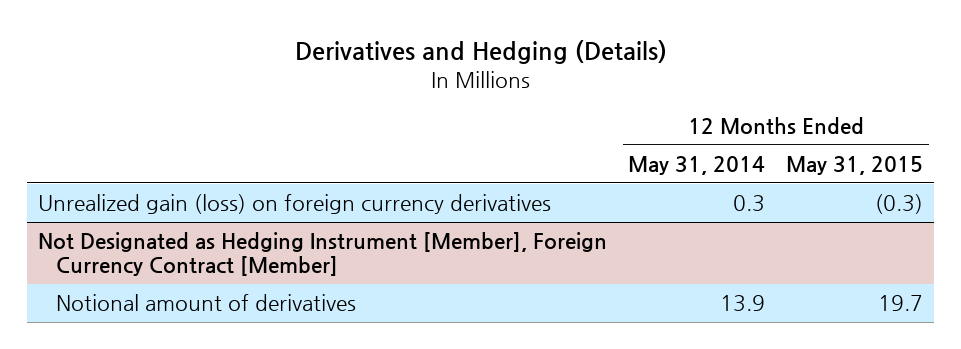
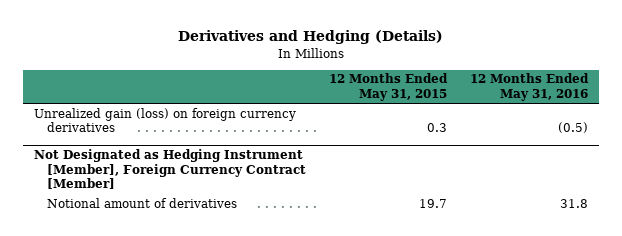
[628,155,766,175] May 31, 2014 -> none
none -> [469,73,589,102] 12 Months Ended May 31, 2016
[875,194,924,215] (0.3) -> [426,123,447,133] 0.3

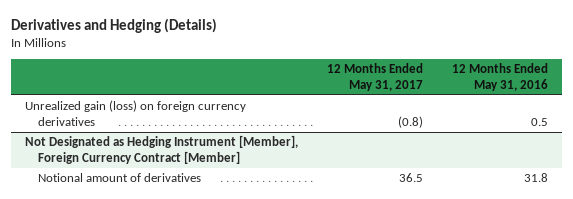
[328,73,448,102] 12 Months Ended May 31, 2015 -> none
none -> [327,63,424,91] 12 Months Ended May 31, 2017
[557,122,588,134] (0.5) -> [530,117,548,126] 0.5

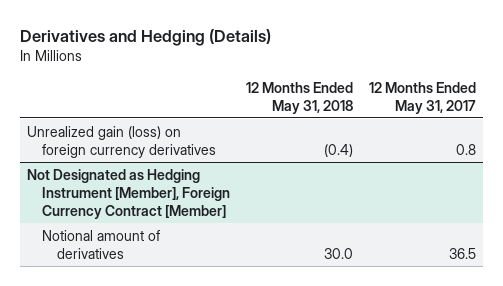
[451,63,548,91] 12 Months Ended May 31, 2016 -> none
none -> [245,81,353,114] 12 Months Ended May 31, 2018
[398,115,424,128] (0.8) -> [455,143,476,155] 0.8

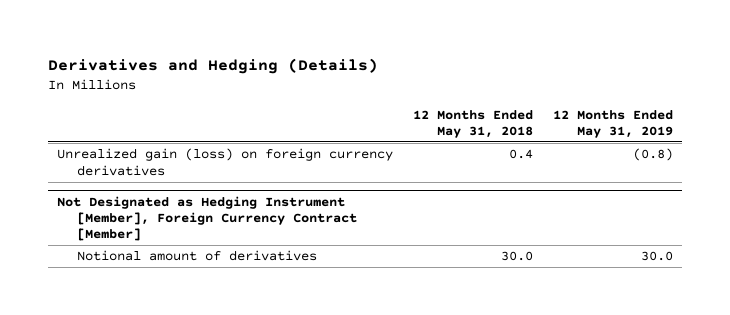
[368,81,476,114] 12 Months Ended May 31, 2017 -> none
none -> [552,109,673,138] 12 Months Ended May 31, 2019
[323,143,353,157] (0.4) -> [509,149,534,160] 0.4

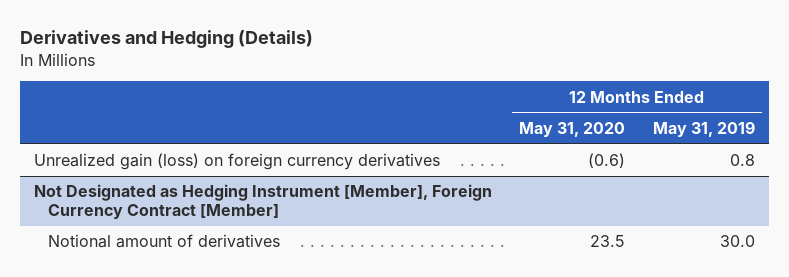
[413,109,534,138] 12 Months Ended May 31, 2018 -> none
none -> [519,121,626,137] May 31, 2020
[632,148,673,162] (0.8) -> [729,154,755,167] 0.8

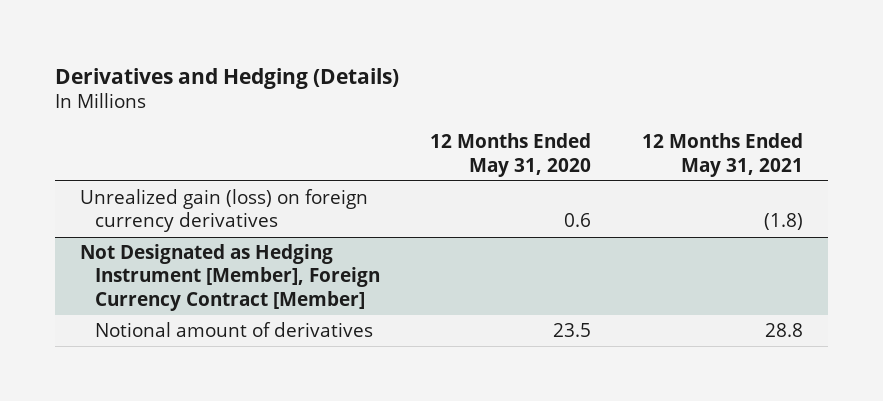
[652,120,755,137] May 31, 2019 -> none
none -> [641,133,803,177] 12 Months Ended May 31, 2021
[588,153,626,169] (0.6) -> [564,213,592,228] 0.6

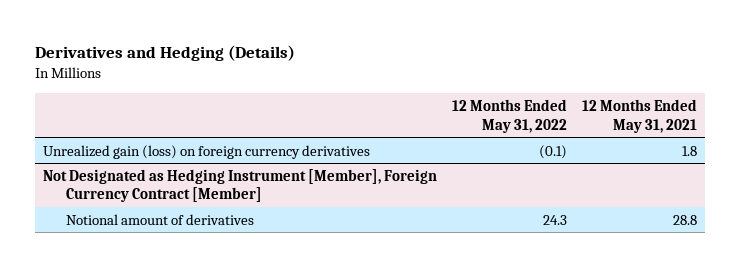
[430,133,592,177] 12 Months Ended May 31, 2020 -> none
none -> [452,98,568,133] 12 Months Ended May 31, 2022
[763,213,803,231] (1.8) -> [682,145,698,156] 1.8

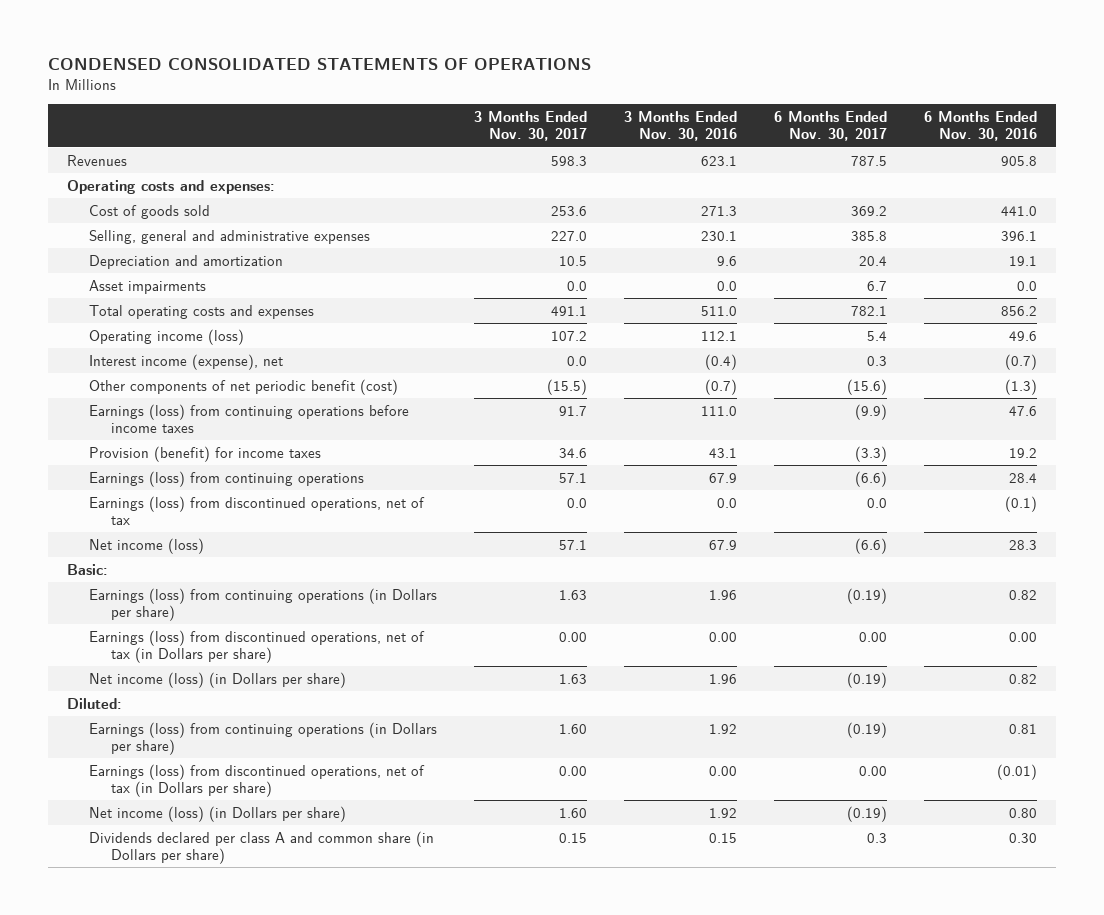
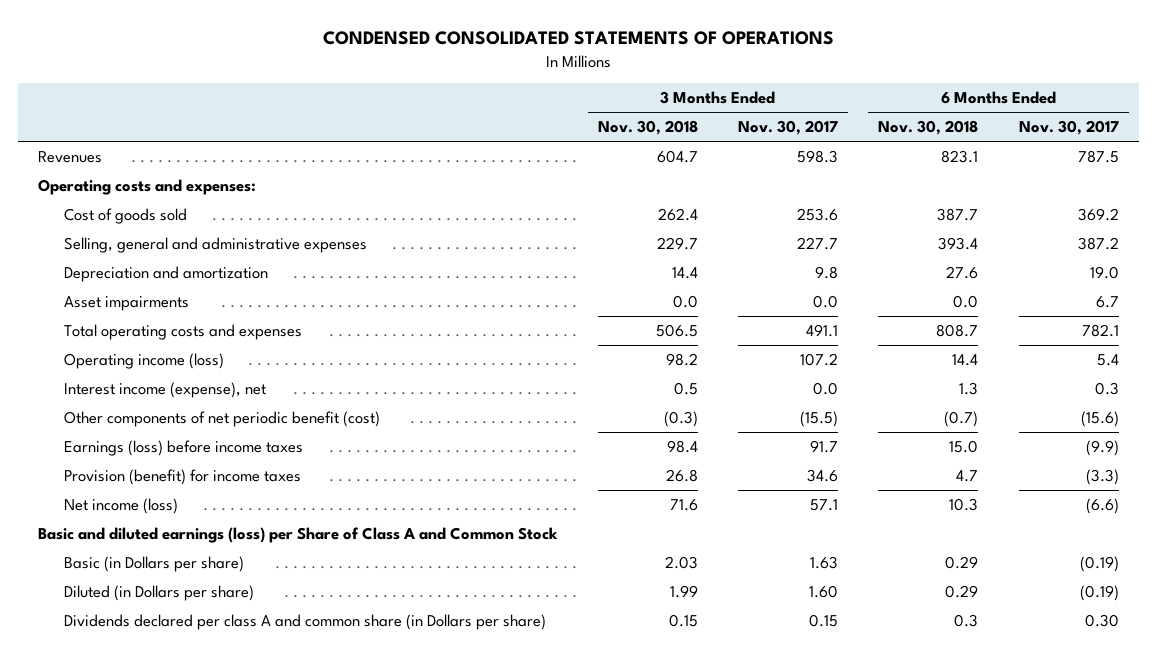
[624,110,738,141] 3 Months Ended Nov. 30, 2016 -> none
[924,110,1038,141] 6 Months Ended Nov. 30, 2016 -> none
none -> [597,120,698,136] Nov. 30, 2018
none -> [878,120,979,136] Nov. 30, 2018
[551,230,588,241] 227.0 -> [797,236,839,250] 227.7
[851,230,888,241] 385.8 -> [1077,236,1119,250] 387.2
[559,255,588,266] 10.5 -> [815,265,839,279] 9.8
[859,255,888,266] 20.4 -> [1089,265,1119,279] 19.0
[88,403,409,433] Earnings (loss) from continuing operations before income taxes -> [64,439,304,456] Earnings (loss) before income taxes
[88,470,364,487] Earnings (loss) from continuing operations -> none
[88,495,425,525] Earnings (loss) from discontinued operations, net of tax -> none
[66,563,108,575] Basic: -> none
[88,587,437,621] Earnings (loss) from continuing operations (in Dollars per share) -> none
[88,629,425,663] Earnings (loss) from discontinued operations, net of tax (in Dollars per share) -> none
[66,697,122,709] Diluted: -> none
[88,721,437,755] Earnings (loss) from continuing operations (in Dollars per share) -> none
[88,763,425,797] Earnings (loss) from discontinued operations, net of tax (in Dollars per share) -> none
none -> [38,526,559,543] Basic and diluted earnings (loss) per Share of Class A and Common Stock
[88,671,346,688] Net income (loss) (in Dollars per share) -> [64,555,245,572] Basic (in Dollars per share)
[88,805,346,822] Net income (loss) (in Dollars per share) -> [64,584,255,601] Diluted (in Dollars per share)
[867,832,888,843] 0.3 -> [1084,613,1119,627] 0.30

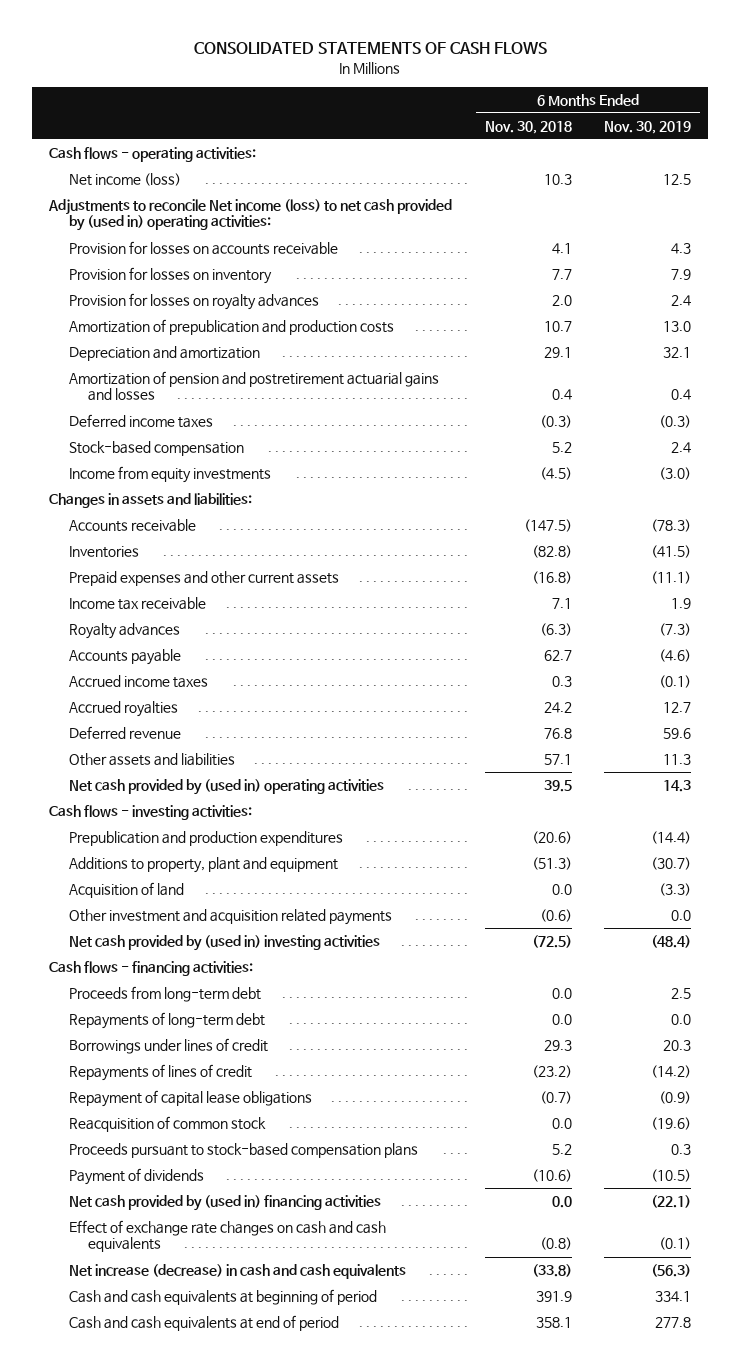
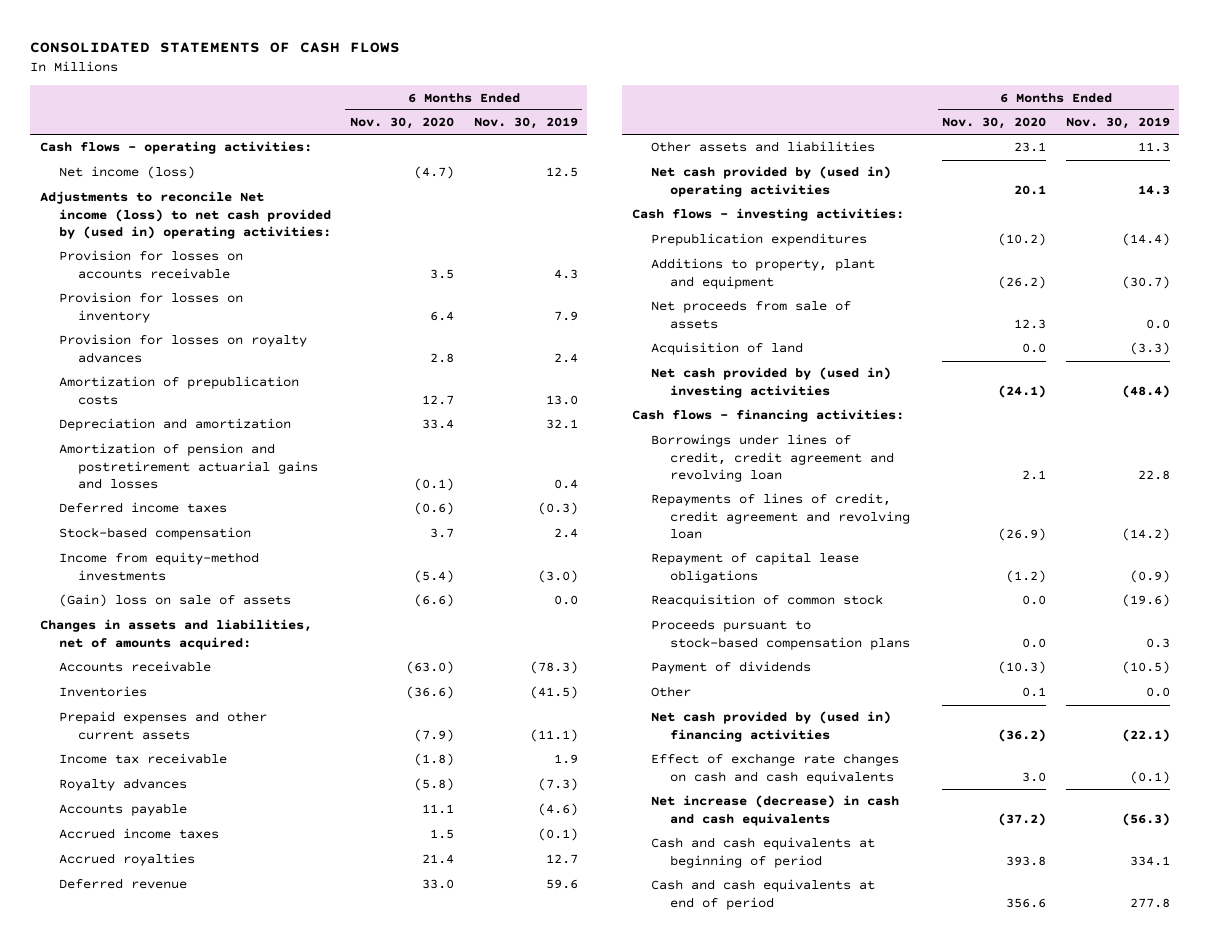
[484,120,572,134] Nov. 30, 2018 -> none
none -> [350,117,455,130] Nov. 30, 2020
[68,319,394,336] Amortization of prepublication and production costs -> [59,376,300,405] Amortization of prepublication costs
[68,466,271,484] Income from equity investments -> [59,552,260,581] Income from equity-method investments
none -> [59,594,292,608] (Gain) loss on sale of assets
[48,493,252,509] Changes in assets and liabilities: -> [39,619,312,650] Changes in assets and liabilities, net of amounts acquired:
[68,831,343,847] Prepublication and production expenditures -> [651,233,868,247] Prepublication expenditures
none -> [651,300,852,329] Net proceeds from sale of assets
[68,909,392,926] Other investment and acquisition related payments -> none
[68,986,261,1003] Proceeds from long-term debt -> none
[68,1012,265,1030] Repayments of long-term debt -> none
[68,1038,268,1055] Borrowings under lines of credit -> [651,434,895,483] Borrowings under lines of credit, credit agreement and revolving loan
[663,1040,692,1052] 20.3 -> [1137,470,1170,481] 22.8
[68,1064,252,1082] Repayments of lines of credit -> [651,493,911,540] Repayments of lines of credit, credit agreement and revolving loan
none -> [651,686,692,698] Other

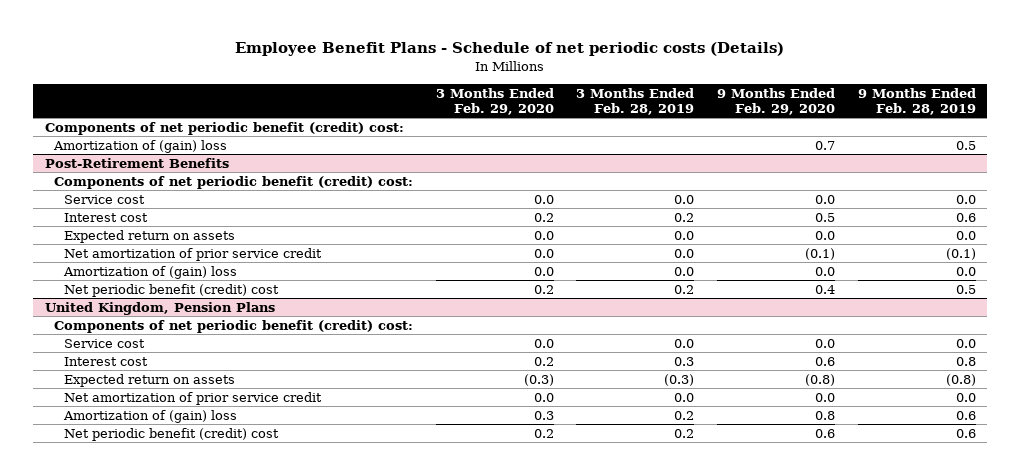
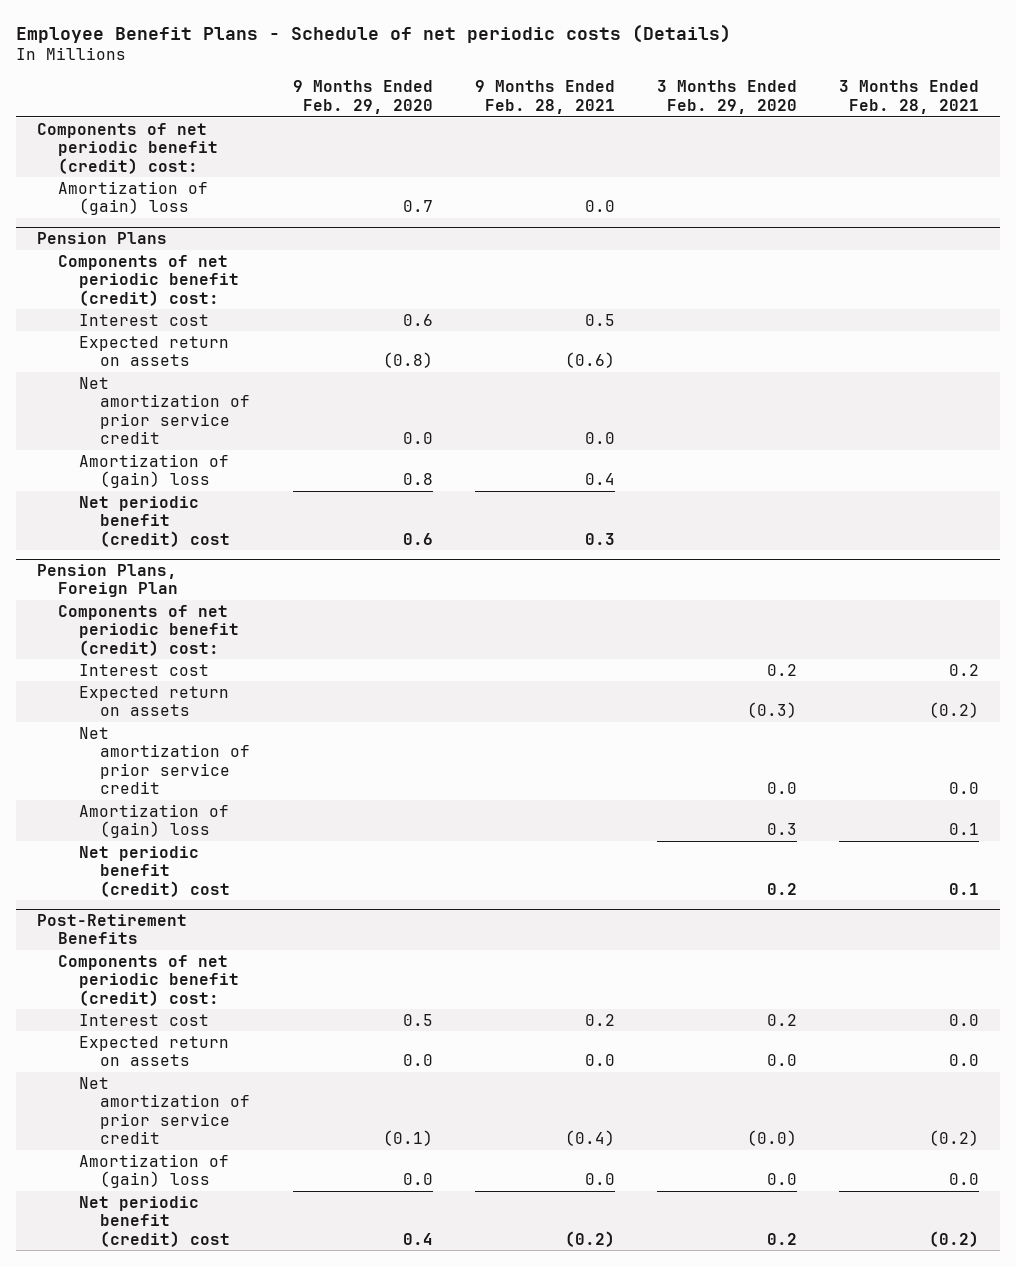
[576,87,695,115] 3 Months Ended Feb. 28, 2019 -> none
[857,87,976,115] 9 Months Ended Feb. 28, 2019 -> none
none -> [474,80,615,114] 9 Months Ended Feb. 28, 2021
none -> [838,80,979,114] 3 Months Ended Feb. 28, 2021
none -> [37,231,168,244] Pension Plans
none -> [58,254,240,306] Components of net periodic benefit (credit) cost:
none -> [79,313,210,326] Interest cost
none -> [79,335,230,367] Expected return on assets
none -> [79,376,251,445] Net amortization of prior service credit
none -> [79,453,230,489] Amortization of (gain) loss
none -> [79,495,231,547] Net periodic benefit (credit) cost
none -> [37,563,179,598] Pension Plans, Foreign Plan
none -> [58,604,240,656] Components of net periodic benefit (credit) cost:
none -> [79,663,210,676] Interest cost
none -> [79,685,230,717] Expected return on assets
none -> [79,726,251,795] Net amortization of prior service credit
none -> [79,803,230,839] Amortization of (gain) loss
none -> [79,845,231,897] Net periodic benefit (credit) cost
[63,194,145,204] Service cost -> none
[533,248,554,258] 0.0 -> [746,1130,797,1147] (0.0)
[44,301,275,315] United Kingdom, Pension Plans -> none
[54,319,414,333] Components of net periodic benefit (credit) cost: -> none
[63,338,145,348] Service cost -> none
[63,356,148,366] Interest cost -> none
[63,373,235,387] Expected return on assets -> none
[63,391,322,405] Net amortization of prior service credit -> none
[62,409,237,423] Amortization of (gain) loss -> none
[63,427,279,441] Net periodic benefit (credit) cost -> none

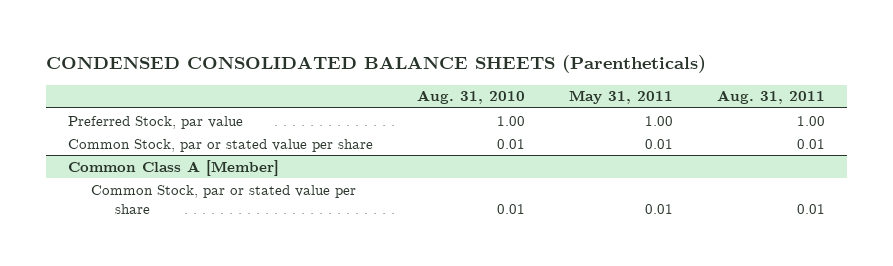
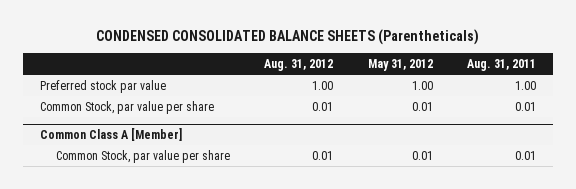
[417,90,526,105] Aug. 31, 2010 -> none
[569,90,674,105] May 31, 2011 -> none
none -> [264,59,334,72] Aug. 31, 2012
none -> [367,59,433,72] May 31, 2012
[68,115,244,129] Preferred Stock, par value -> [39,79,166,93] Preferred stock par value
[68,138,374,152] Common Stock, par or stated value per share -> [39,100,214,114] Common Stock, par value per share
[91,184,357,215] Common Stock, par or stated value per share -> [56,149,231,163] Common Stock, par value per share

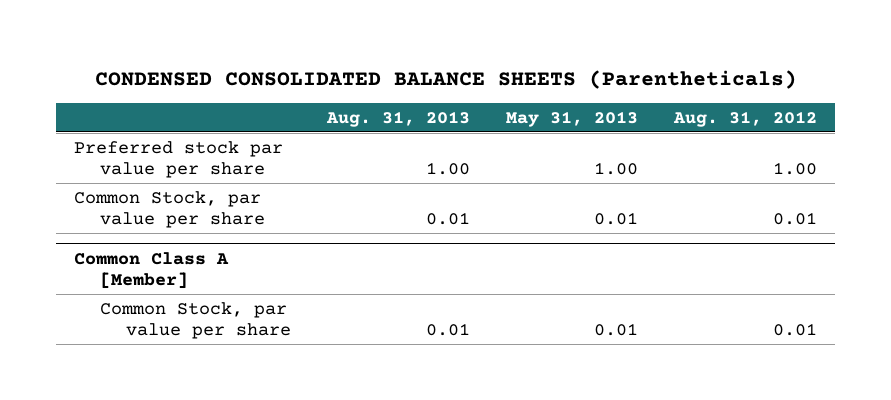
[367,59,433,72] May 31, 2012 -> none
[466,59,536,72] Aug. 31, 2011 -> none
none -> [326,110,471,127] Aug. 31, 2013
none -> [506,110,639,127] May 31, 2013
[39,79,166,93] Preferred stock par value -> [73,140,283,179] Preferred stock par value per share

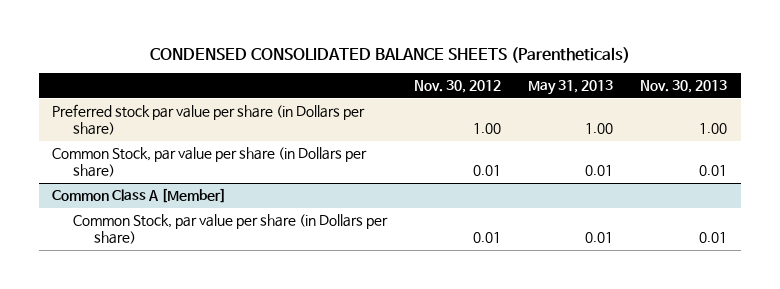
[326,110,471,127] Aug. 31, 2013 -> none
[673,110,818,127] Aug. 31, 2012 -> none
none -> [414,80,502,94] Nov. 30, 2012
none -> [640,80,728,94] Nov. 30, 2013
[73,140,283,179] Preferred stock par value per share -> [52,104,366,136] Preferred stock par value per share (in Dollars per share)
[73,190,266,229] Common Stock, par value per share -> [52,147,368,178] Common Stock, par value per share (in Dollars per share)
[100,301,292,340] Common Stock, par value per share -> [73,214,389,245] Common Stock, par value per share (in Dollars per share)

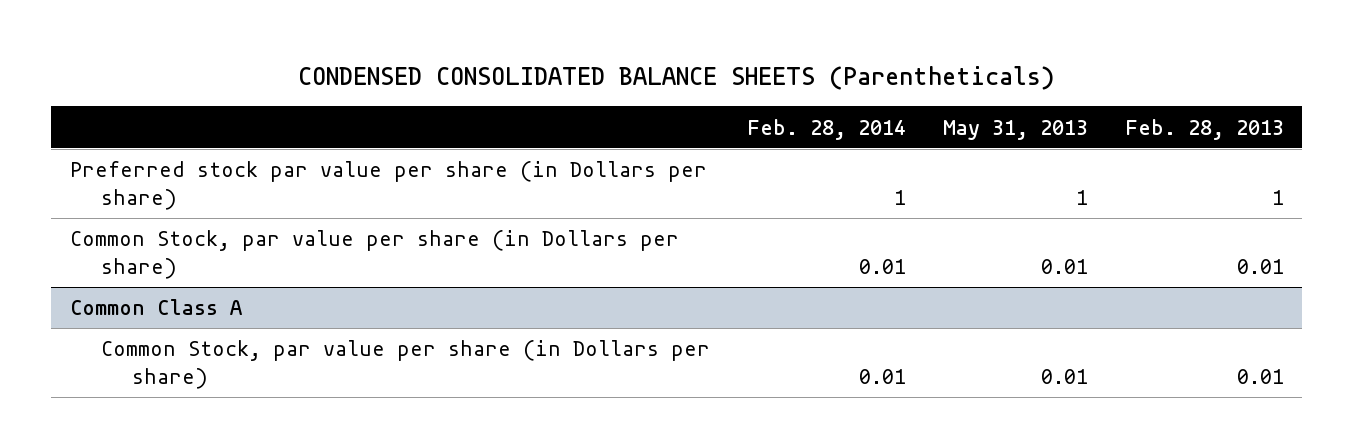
[414,80,502,94] Nov. 30, 2012 -> none
[640,80,728,94] Nov. 30, 2013 -> none
none -> [746,118,906,140] Feb. 28, 2014
none -> [1124,118,1284,140] Feb. 28, 2013
[585,123,614,135] 1.00 -> [1075,190,1088,206] 1
[52,188,227,204] Common Class A [Member] -> [69,299,243,316] Common Class A

